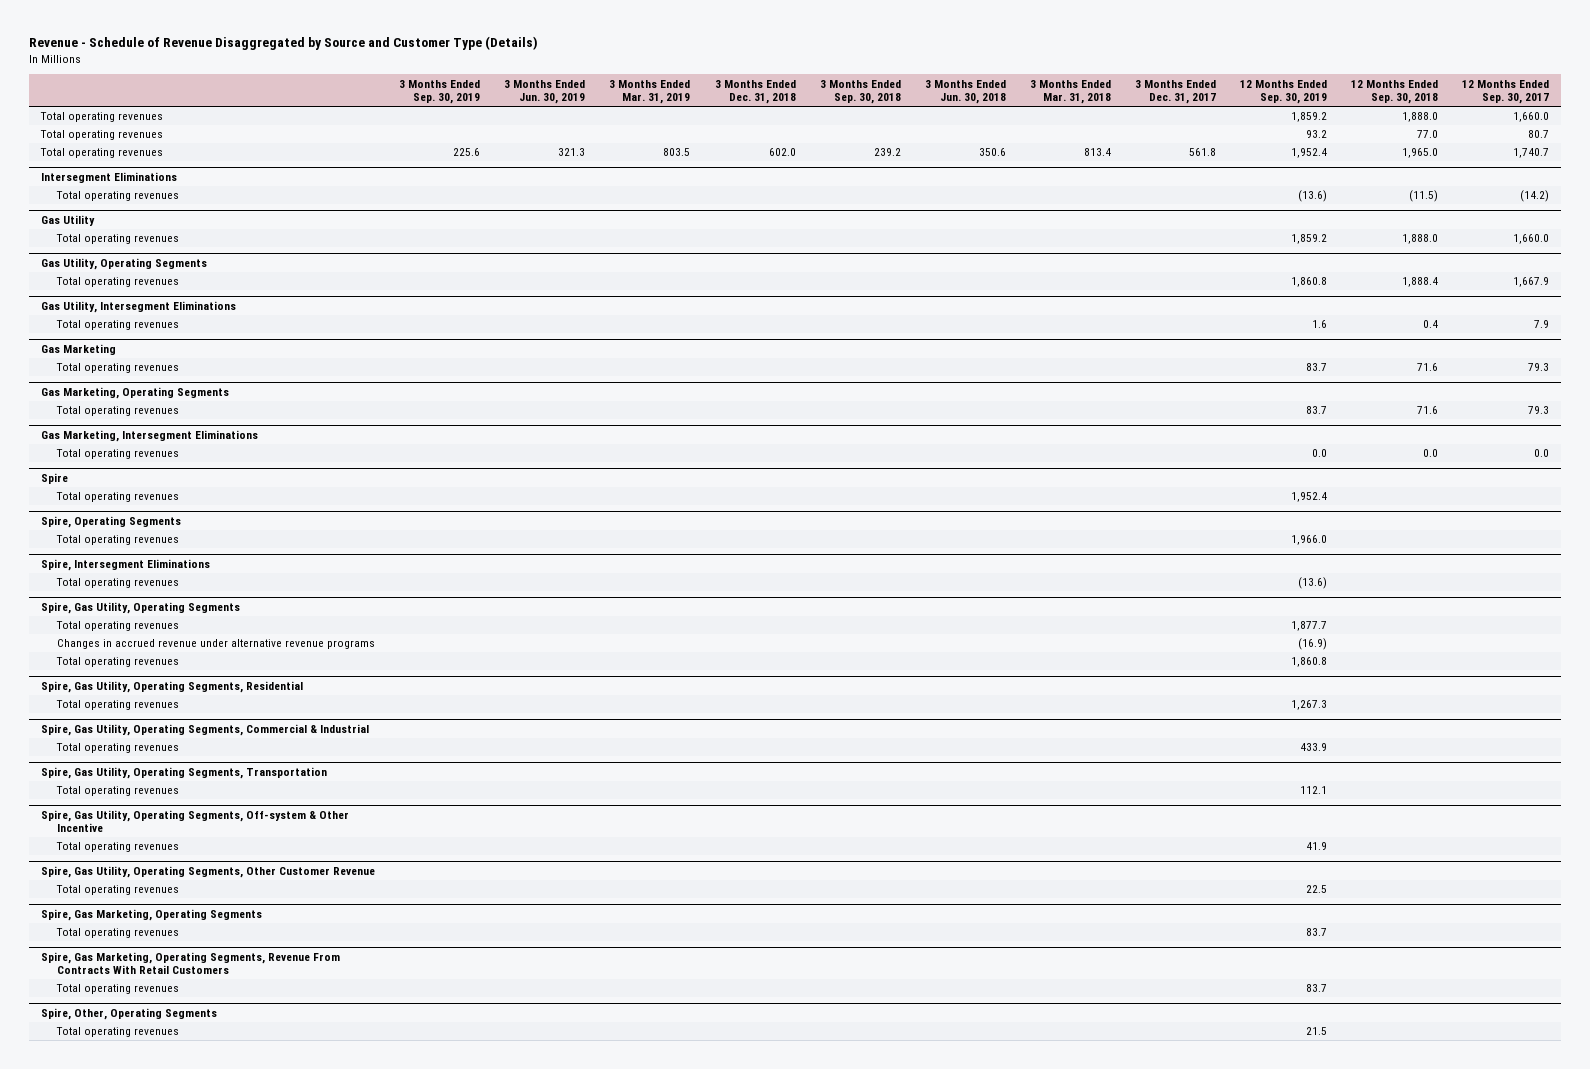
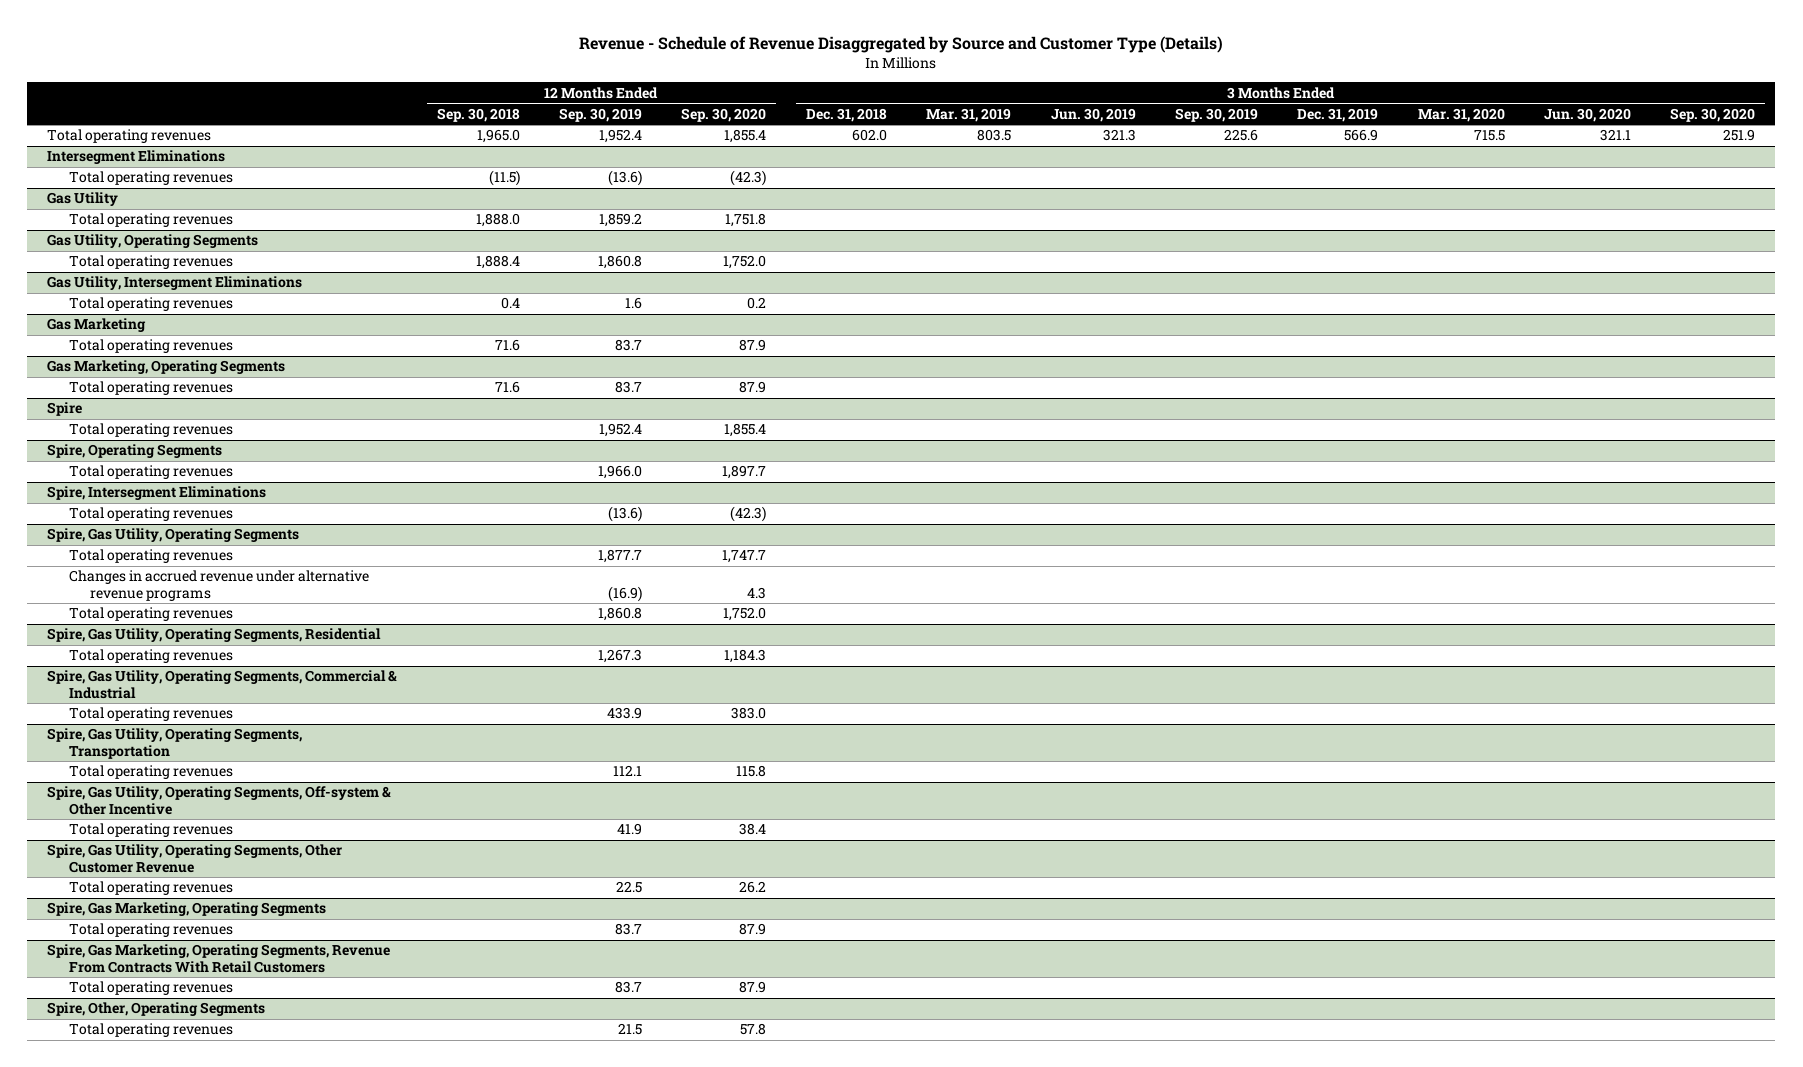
[819,79,901,105] 3 Months Ended Sep. 30, 2018 -> none
[924,79,1006,105] 3 Months Ended Jun. 30, 2018 -> none
[1029,79,1111,105] 3 Months Ended Mar. 31, 2018 -> none
[1134,79,1216,105] 3 Months Ended Dec. 31, 2017 -> none
[1462,79,1550,105] 12 Months Ended Sep. 30, 2017 -> none
none -> [681,107,767,122] Sep. 30, 2020
none -> [1297,107,1379,122] Dec. 31, 2019
none -> [1417,107,1505,122] Mar. 31, 2020
none -> [1544,107,1632,122] Jun. 30, 2020
none -> [1670,107,1756,122] Sep. 30, 2020
[40,112,164,123] Total operating revenues -> none
[40,130,164,141] Total operating revenues -> none
[41,429,259,442] Gas Marketing, Intersegment Eliminations -> none
[55,449,179,460] Total operating revenues -> none

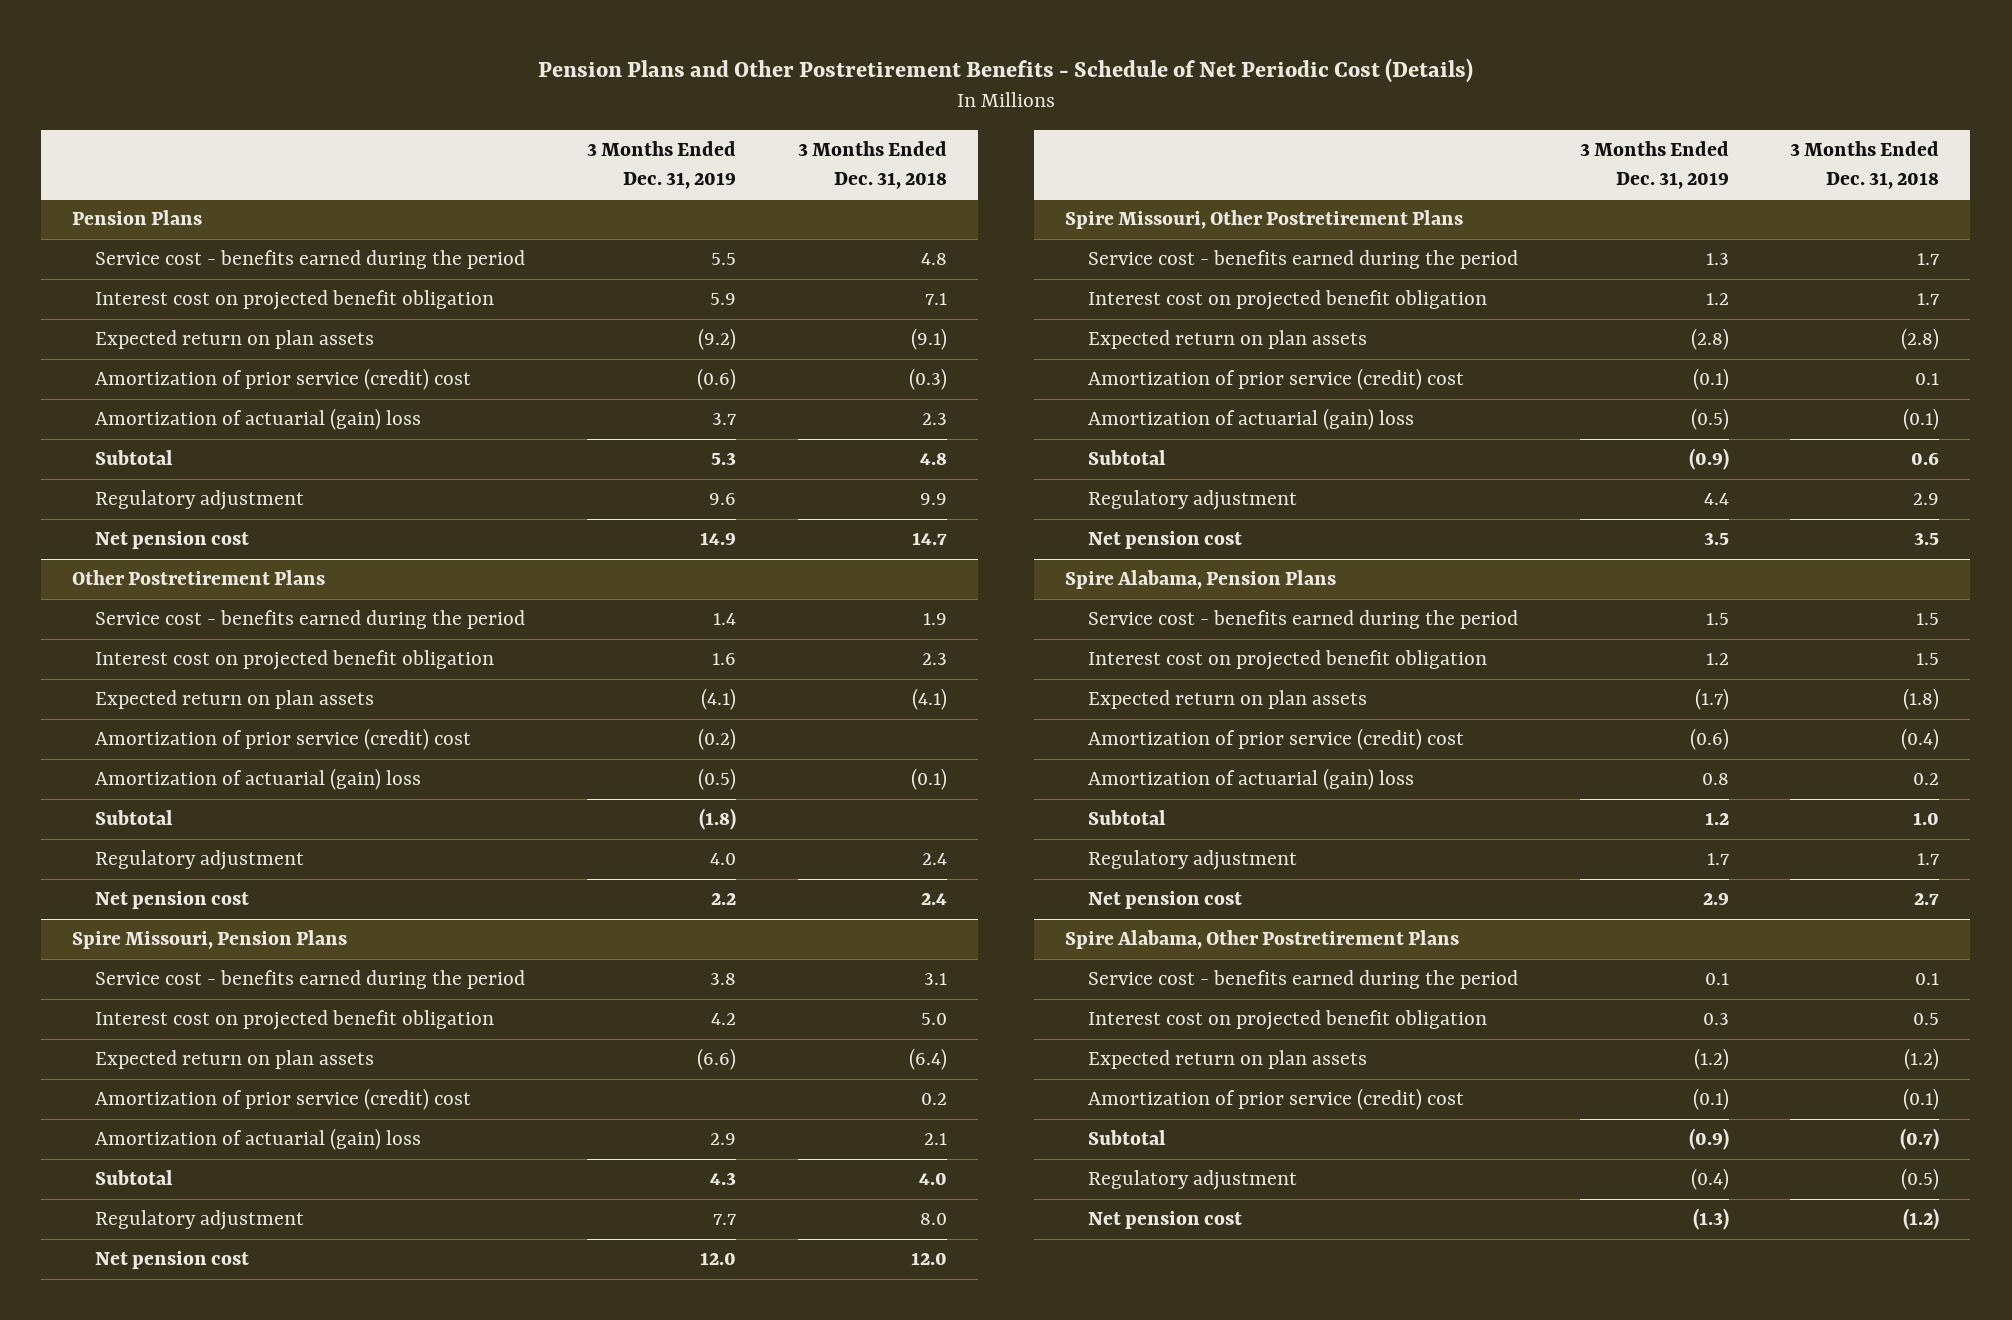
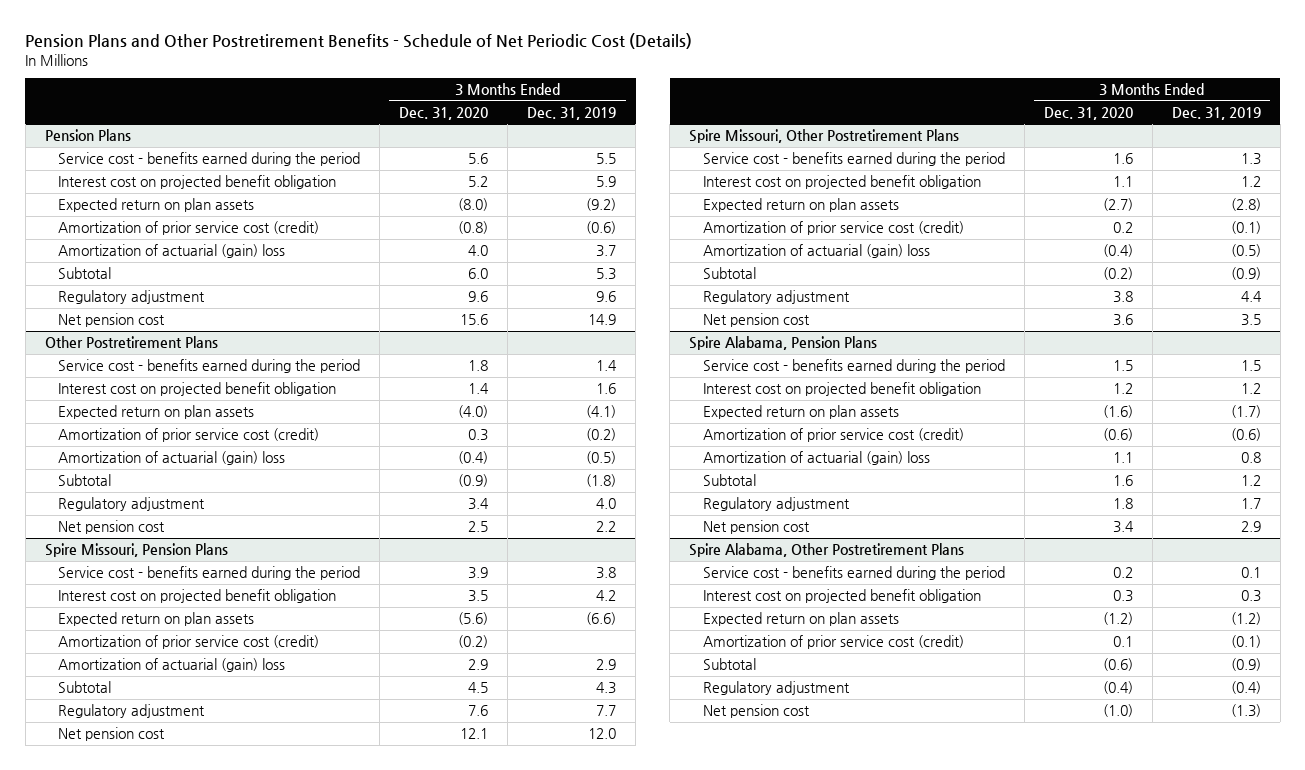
[797,141,947,189] 3 Months Ended Dec. 31, 2018 -> none
none -> [399,106,489,120] Dec. 31, 2020
[95,368,472,391] Amortization of prior service (credit) cost -> [58,220,320,235] Amortization of prior service cost (credit)
[95,728,472,751] Amortization of prior service (credit) cost -> [58,427,320,442] Amortization of prior service cost (credit)
[95,1088,472,1111] Amortization of prior service (credit) cost -> [58,634,320,649] Amortization of prior service cost (credit)
[1087,368,1464,391] Amortization of prior service (credit) cost -> [702,220,964,235] Amortization of prior service cost (credit)
[1087,728,1464,751] Amortization of prior service (credit) cost -> [702,427,964,442] Amortization of prior service cost (credit)
[1087,1088,1464,1111] Amortization of prior service (credit) cost -> [702,634,964,649] Amortization of prior service cost (credit)

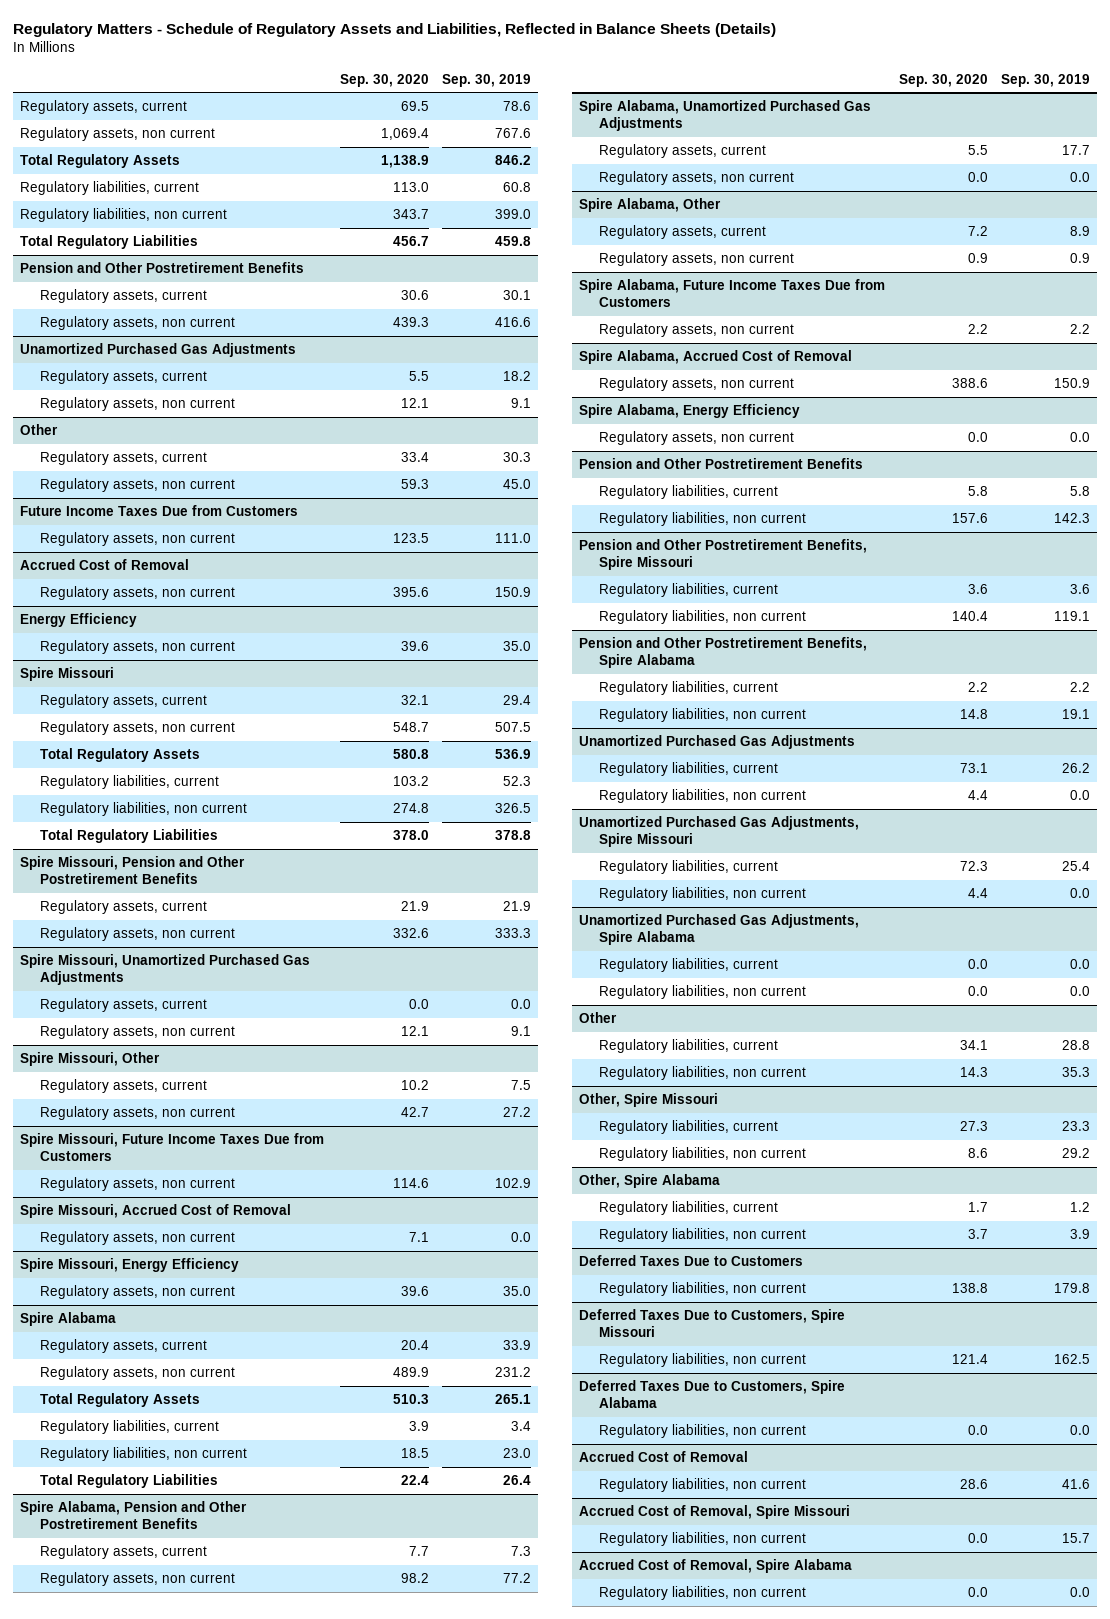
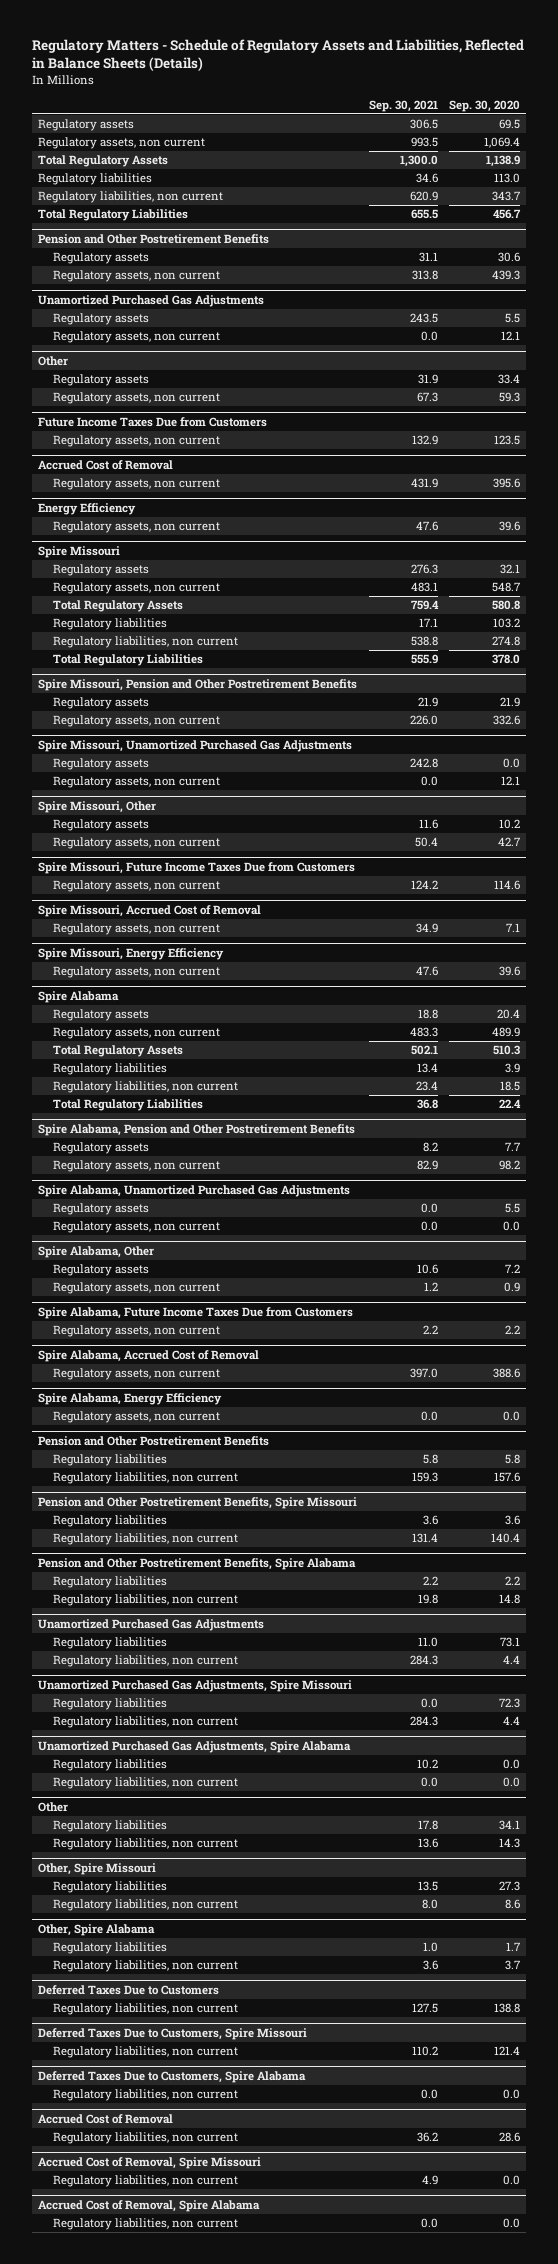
[442,73,532,87] Sep. 30, 2019 -> none
none -> [368,99,438,112] Sep. 30, 2021
[19,100,187,115] Regulatory assets, current -> [37,119,134,132] Regulatory assets
[19,181,199,196] Regulatory liabilities, current -> [37,173,152,186] Regulatory liabilities
[39,289,207,304] Regulatory assets, current -> [52,252,149,265] Regulatory assets
[39,370,207,385] Regulatory assets, current -> [52,313,149,326] Regulatory assets
[39,451,207,466] Regulatory assets, current -> [52,374,149,387] Regulatory assets
[39,694,207,709] Regulatory assets, current -> [52,564,149,577] Regulatory assets
[39,775,219,790] Regulatory liabilities, current -> [52,618,167,631] Regulatory liabilities
[39,900,207,915] Regulatory assets, current -> [52,697,149,710] Regulatory assets
[39,998,207,1013] Regulatory assets, current -> [52,758,149,771] Regulatory assets
[39,1079,207,1094] Regulatory assets, current -> [52,819,149,832] Regulatory assets
[39,1339,207,1354] Regulatory assets, current -> [52,1009,149,1022] Regulatory assets
[39,1420,219,1435] Regulatory liabilities, current -> [52,1063,167,1076] Regulatory liabilities
[39,1545,207,1560] Regulatory assets, current -> [52,1142,149,1155] Regulatory assets
[598,144,766,159] Regulatory assets, current -> [52,1203,149,1216] Regulatory assets
[598,225,766,240] Regulatory assets, current -> [52,1264,149,1277] Regulatory assets
[598,485,778,500] Regulatory liabilities, current -> [52,1454,167,1467] Regulatory liabilities
[598,583,778,598] Regulatory liabilities, current -> [52,1515,167,1528] Regulatory liabilities
[598,681,778,696] Regulatory liabilities, current -> [52,1576,167,1589] Regulatory liabilities
[598,762,778,777] Regulatory liabilities, current -> [52,1637,167,1650] Regulatory liabilities
[598,860,778,875] Regulatory liabilities, current -> [52,1698,167,1711] Regulatory liabilities
[598,958,778,973] Regulatory liabilities, current -> [52,1759,167,1772] Regulatory liabilities
[598,1039,778,1054] Regulatory liabilities, current -> [52,1820,167,1833] Regulatory liabilities
[598,1120,778,1135] Regulatory liabilities, current -> [52,1881,167,1894] Regulatory liabilities
[598,1201,778,1216] Regulatory liabilities, current -> [52,1942,167,1955] Regulatory liabilities

